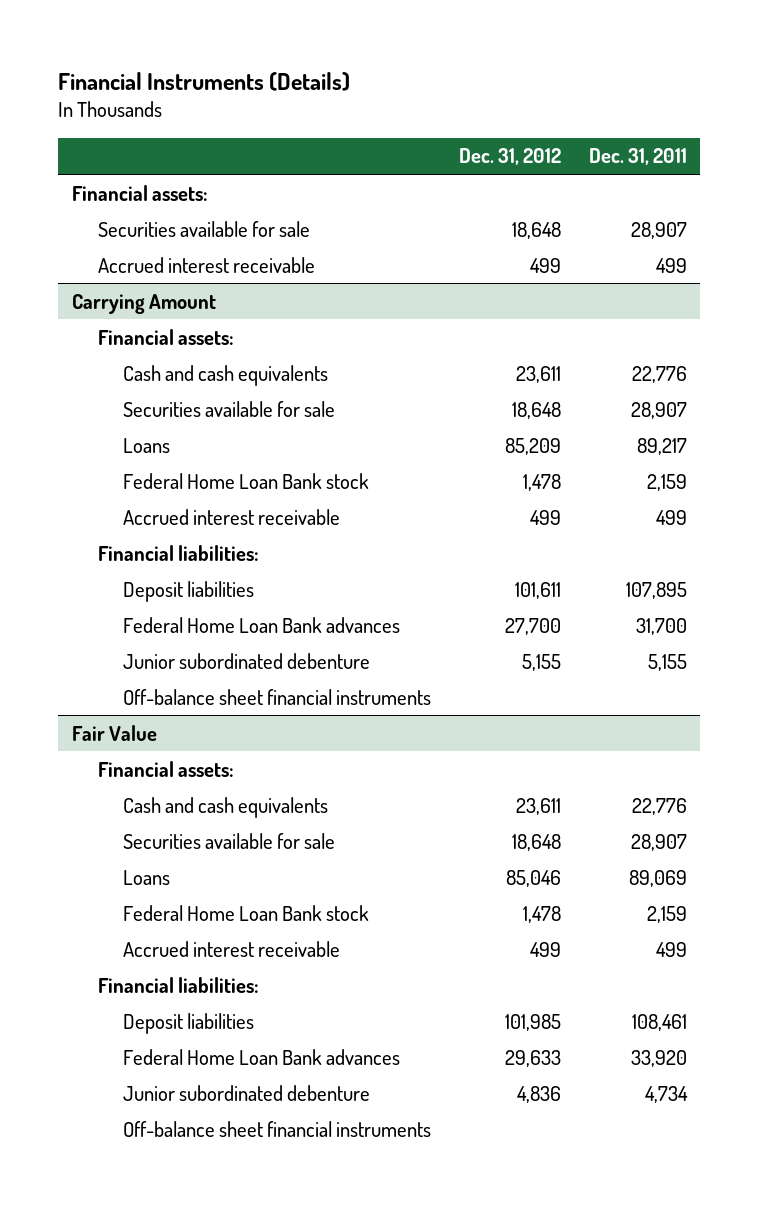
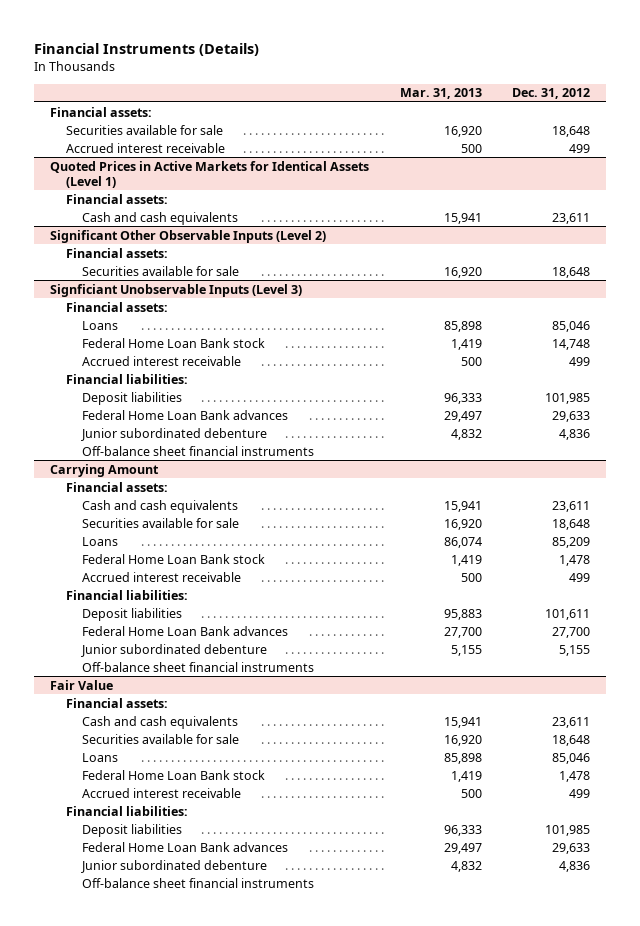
[588,148,687,166] Dec. 31, 2011 -> none
none -> [399,88,482,100] Mar. 31, 2013
none -> [49,160,369,188] Quoted Prices in Active Markets for Identical Assets (Level 1)
none -> [65,193,168,204] Financial assets:
none -> [81,211,238,225] Cash and cash equivalents
none -> [49,229,326,243] Significant Other Observable Inputs (Level 2)
none -> [65,247,168,258] Financial assets:
none -> [81,265,239,276] Securities available for sale
none -> [49,283,302,297] Signficiant Unobservable Inputs (Level 3)
none -> [65,301,168,312] Financial assets:
none -> [81,320,118,330] Loans
none -> [81,337,265,348] Federal Home Loan Bank stock
none -> [81,355,241,366] Accrued interest receivable
none -> [65,373,188,384] Financial liabilities:
none -> [81,391,182,405] Deposit liabilities
none -> [81,409,288,420] Federal Home Loan Bank advances
none -> [80,427,267,441] Junior subordinated debenture
none -> [81,445,314,456] Off-balance sheet financial instruments

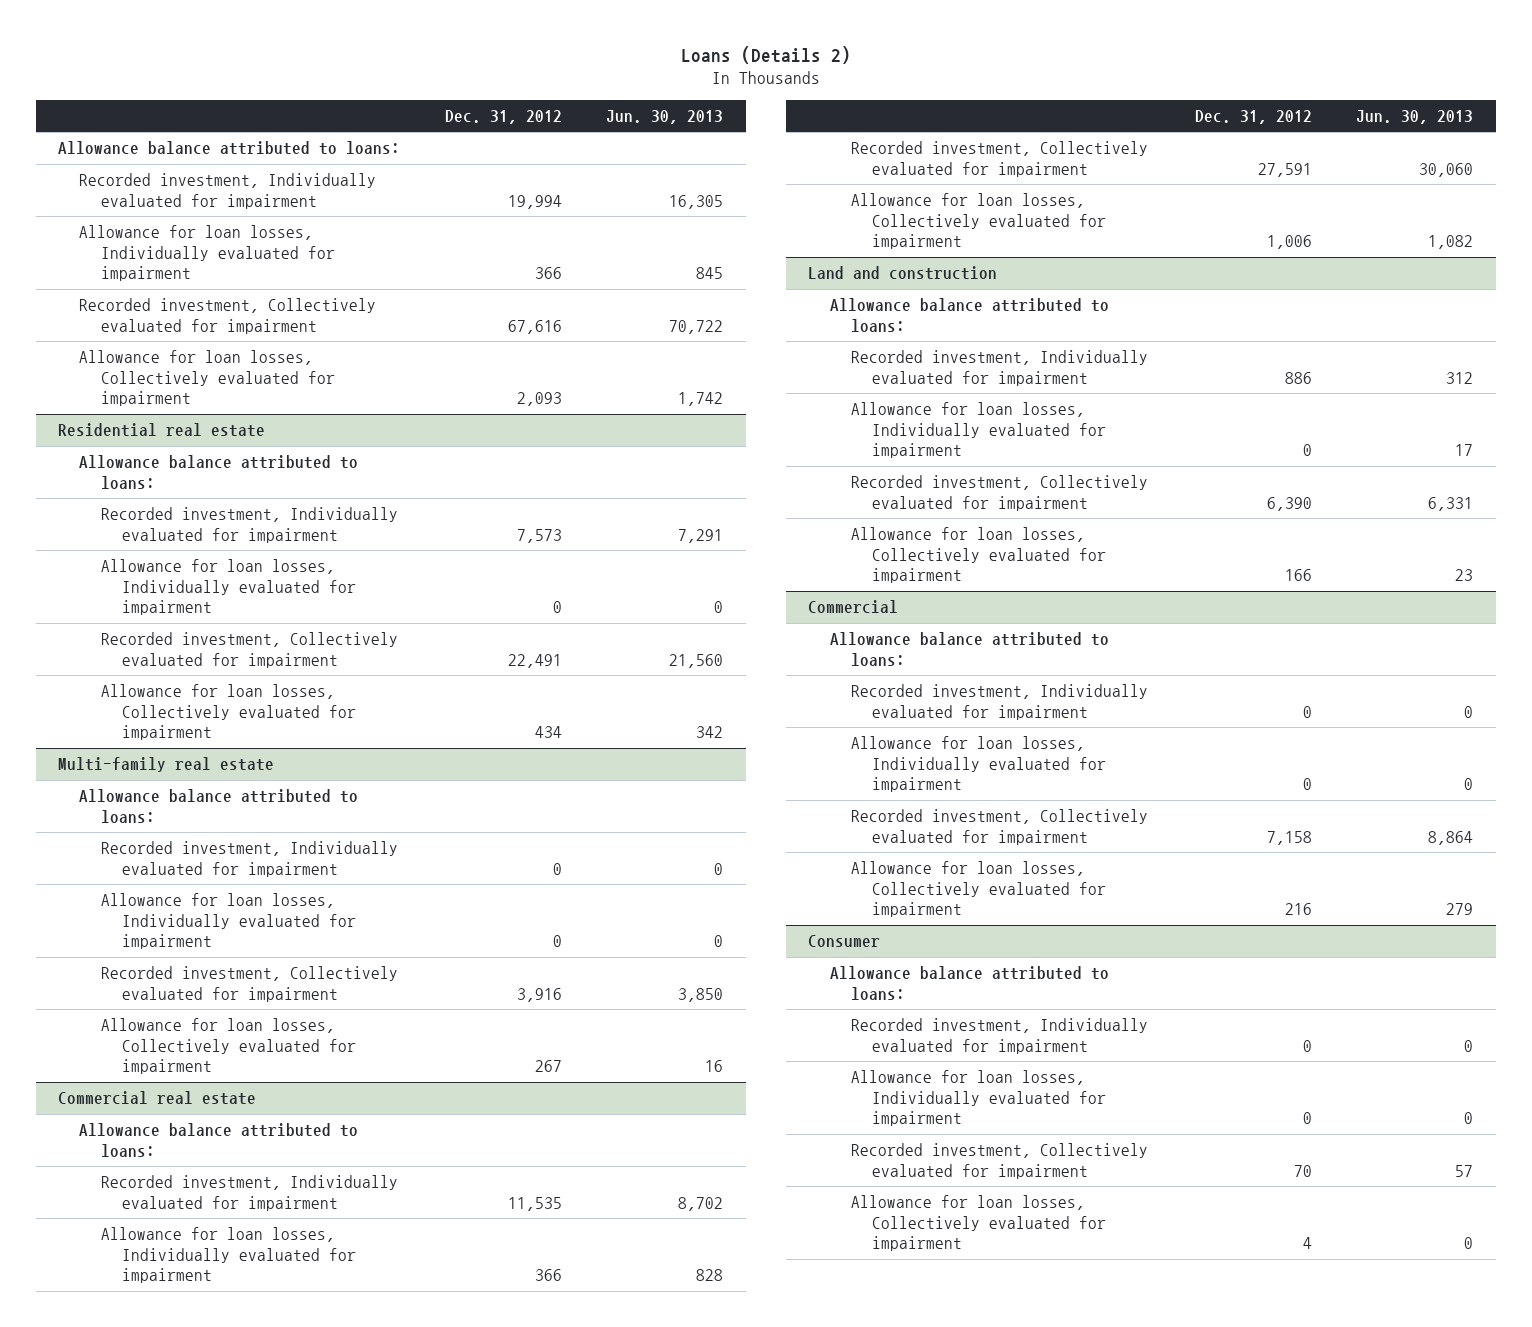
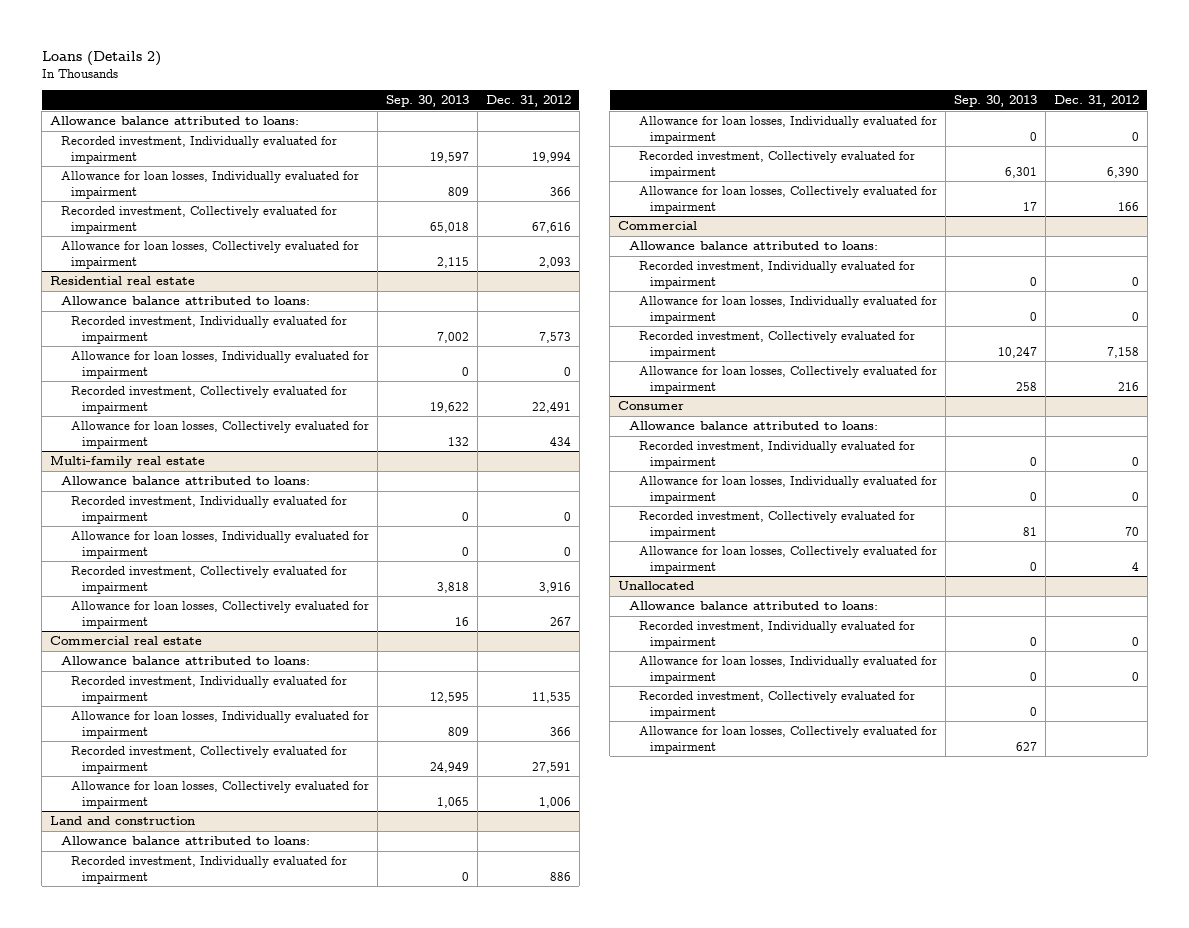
[606,109,724,124] Jun. 30, 2013 -> none
none -> [386,95,470,108] Sep. 30, 2013
none -> [618,581,695,591] Unallocated
none -> [628,601,878,611] Allowance balance attributed to loans:
none -> [639,621,916,649] Recorded investment, Individually evaluated for impairment
none -> [639,656,938,684] Allowance for loan losses, Individually evaluated for impairment
none -> [639,691,916,719] Recorded investment, Collectively evaluated for impairment
none -> [639,726,938,754] Allowance for loan losses, Collectively evaluated for impairment

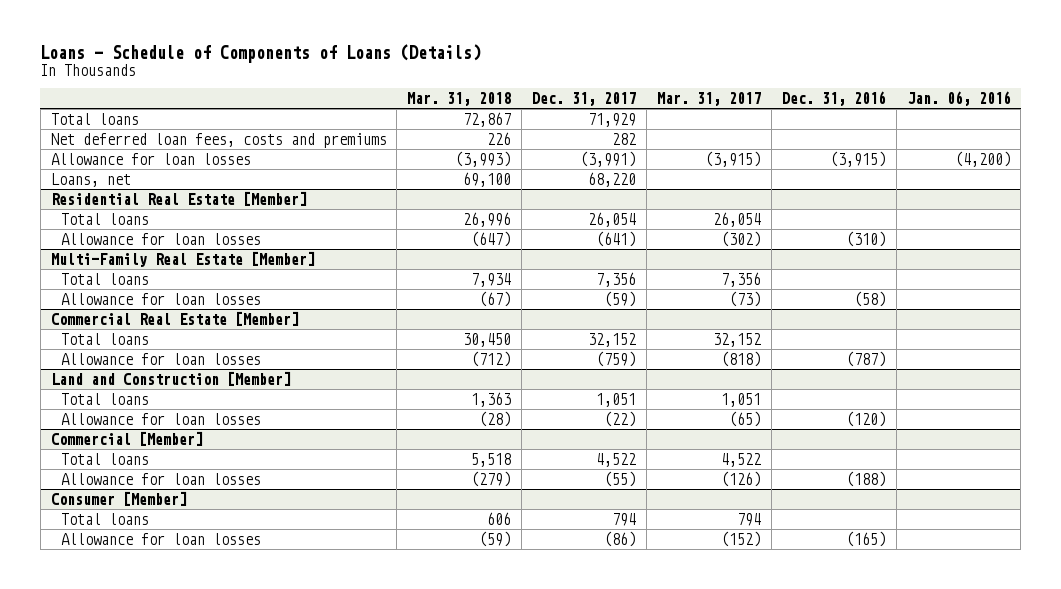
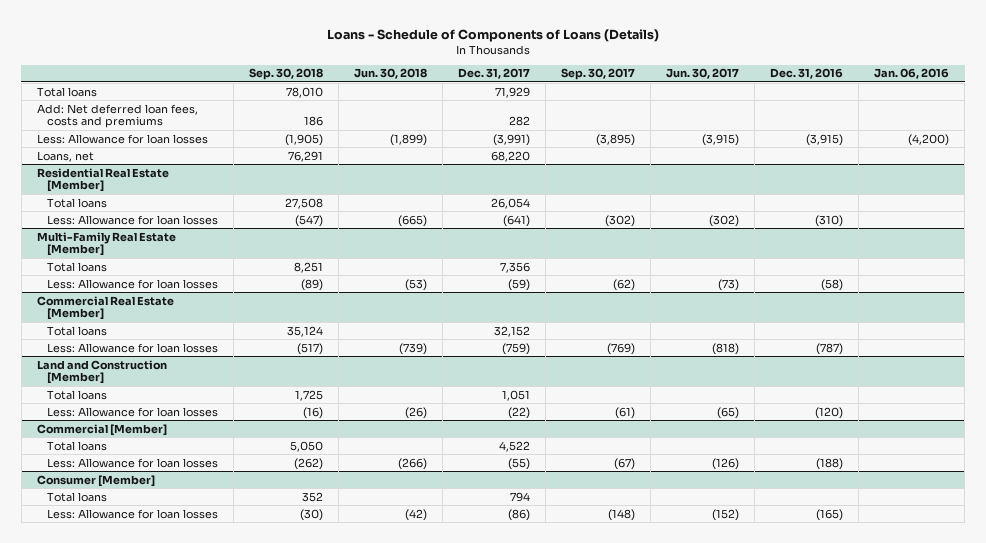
[407,91,512,106] Mar. 31, 2018 -> none
[656,91,761,106] Mar. 31, 2017 -> none
none -> [248,68,323,81] Sep. 30, 2018
none -> [353,68,427,80] Jun. 30, 2018
none -> [560,68,635,81] Sep. 30, 2017
none -> [666,68,740,80] Jun. 30, 2017
[50,132,387,148] Net deferred loan fees, costs and premiums -> [36,103,198,129] Add: Net deferred loan fees, costs and premiums
[50,152,251,165] Allowance for loan losses -> [36,133,208,144] Less: Allowance for loan losses
[61,232,262,245] Allowance for loan losses -> [46,214,218,225] Less: Allowance for loan losses
[61,292,262,305] Allowance for loan losses -> [46,278,218,289] Less: Allowance for loan losses
[61,352,262,365] Allowance for loan losses -> [46,342,218,353] Less: Allowance for loan losses
[61,412,262,425] Allowance for loan losses -> [46,406,218,417] Less: Allowance for loan losses
[61,472,262,485] Allowance for loan losses -> [46,457,218,468] Less: Allowance for loan losses
[61,532,262,545] Allowance for loan losses -> [46,508,218,519] Less: Allowance for loan losses

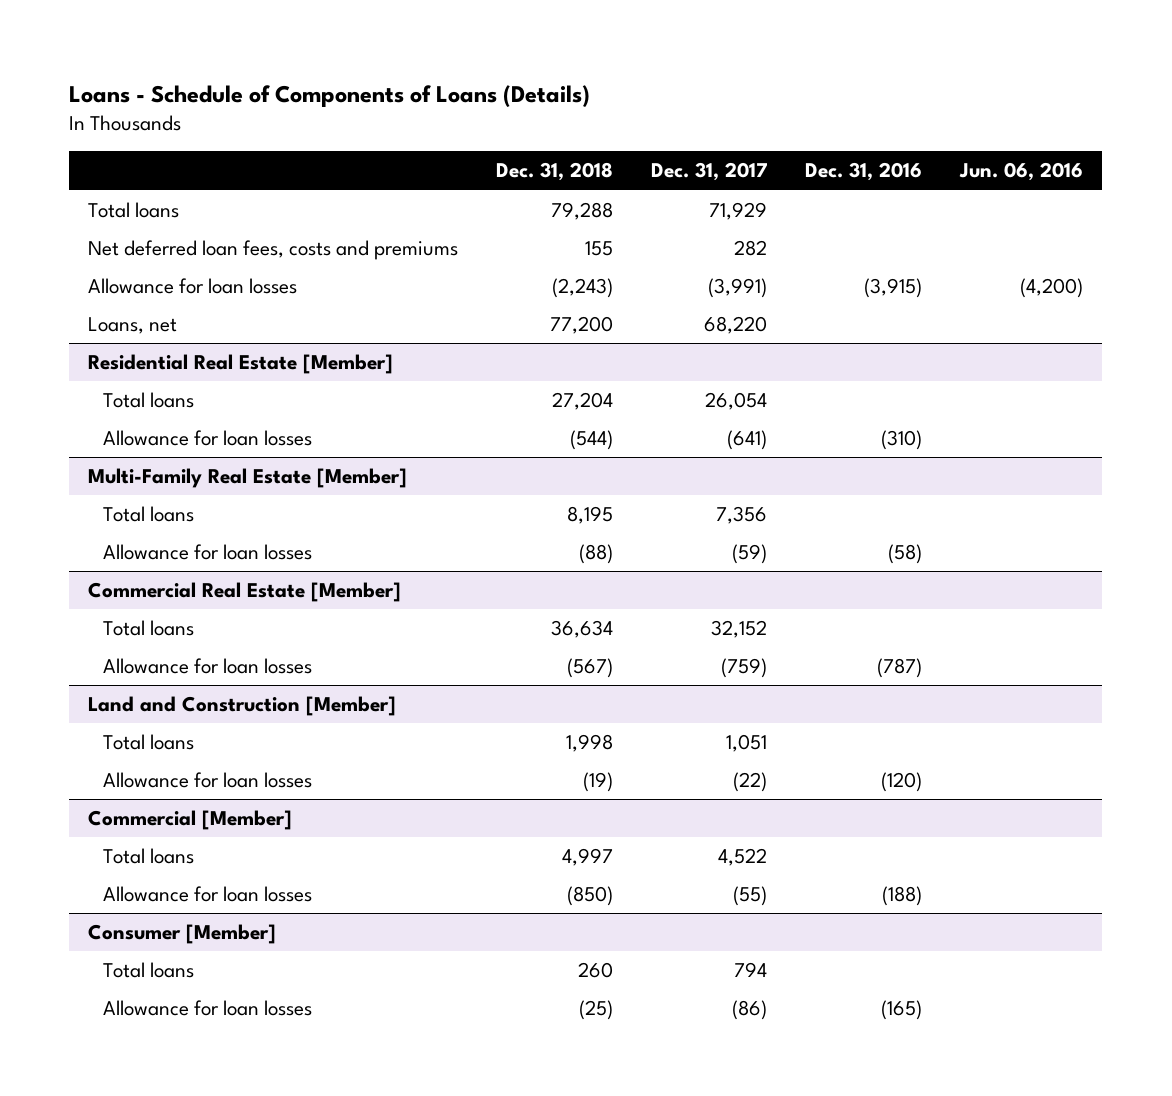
[248,68,323,81] Sep. 30, 2018 -> none
[353,68,427,80] Jun. 30, 2018 -> none
[560,68,635,81] Sep. 30, 2017 -> none
[666,68,740,80] Jun. 30, 2017 -> none
[874,68,950,80] Jan. 06, 2016 -> none
none -> [496,162,614,182] Dec. 31, 2018
none -> [959,162,1084,182] Jun. 06, 2016
[36,103,198,129] Add: Net deferred loan fees, costs and premiums -> [88,240,459,261] Net deferred loan fees, costs and premiums
[36,133,208,144] Less: Allowance for loan losses -> [88,278,298,295] Allowance for loan losses
[46,214,218,225] Less: Allowance for loan losses -> [103,430,313,447] Allowance for loan losses
[46,278,218,289] Less: Allowance for loan losses -> [103,544,313,561] Allowance for loan losses
[46,342,218,353] Less: Allowance for loan losses -> [103,658,313,675] Allowance for loan losses
[46,406,218,417] Less: Allowance for loan losses -> [103,772,313,789] Allowance for loan losses
[46,457,218,468] Less: Allowance for loan losses -> [103,886,313,903] Allowance for loan losses
[46,508,218,519] Less: Allowance for loan losses -> [103,1000,313,1017] Allowance for loan losses

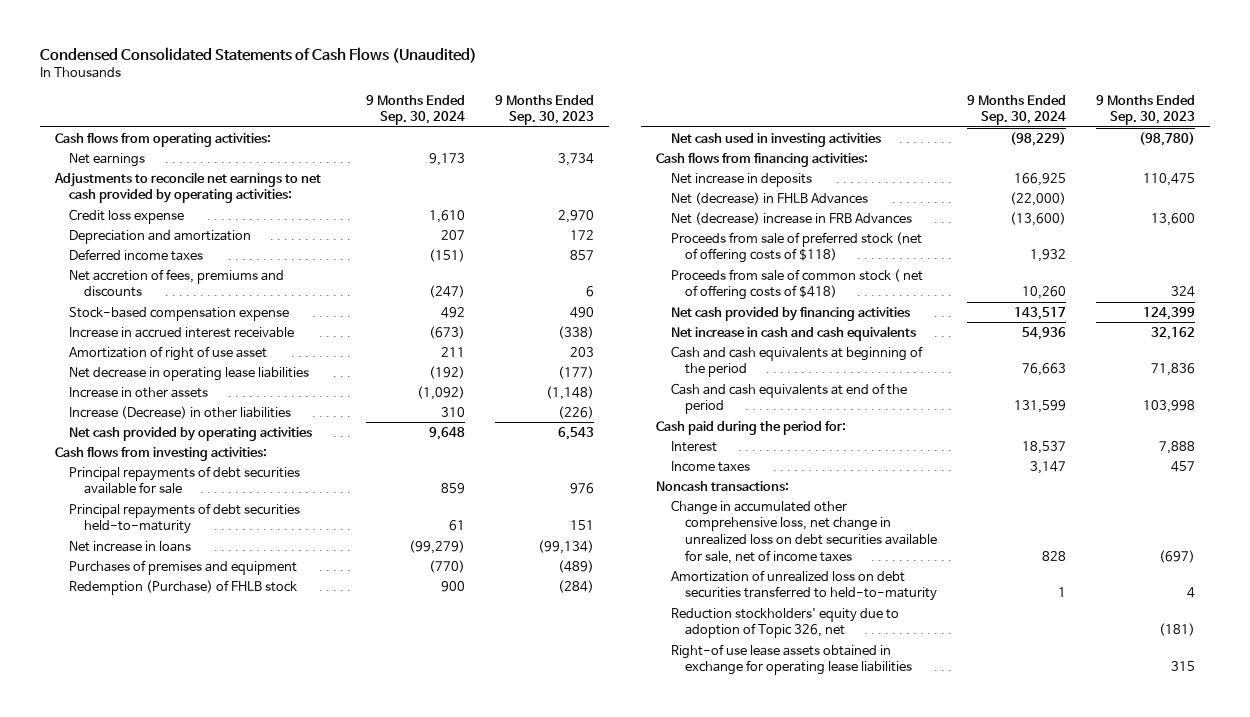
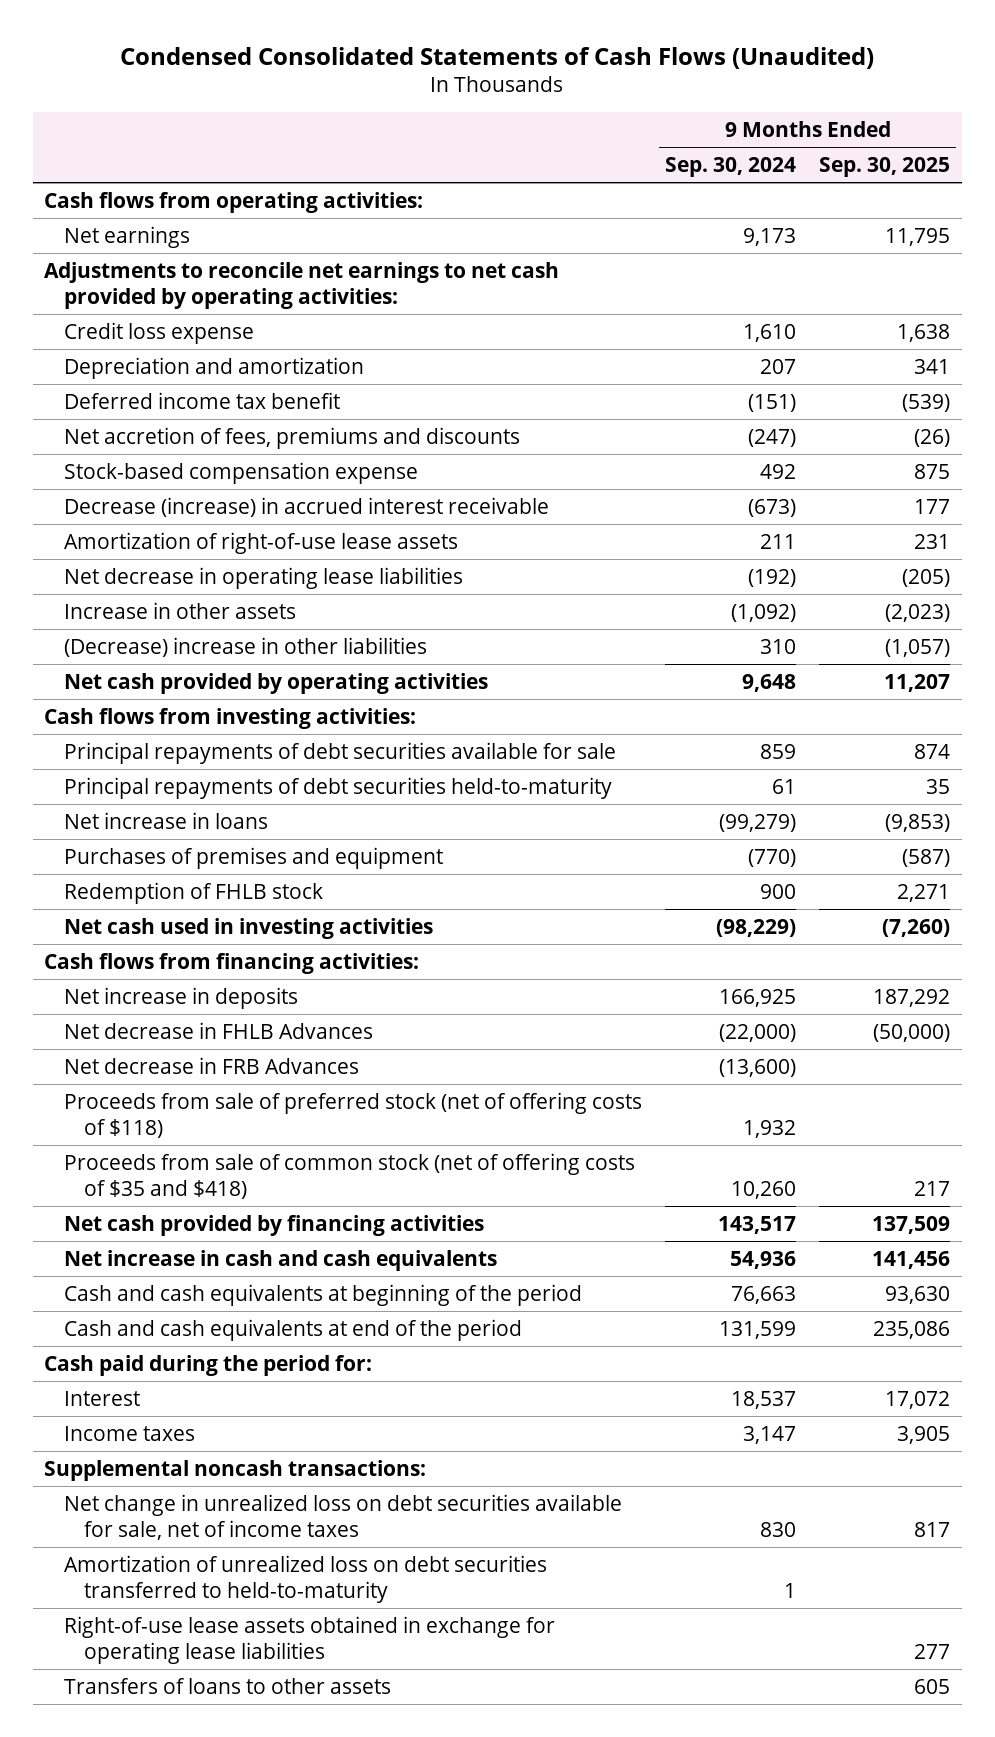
[494,94,594,126] 9 Months Ended Sep. 30, 2023 -> none
none -> [819,157,951,178] Sep. 30, 2025
[69,248,204,261] Deferred income taxes -> [64,391,341,409] Deferred income tax benefit
[69,326,295,338] Increase in accrued interest receivable -> [64,496,550,517] Decrease (increase) in accrued interest receivable
[69,345,268,361] Amortization of right of use asset -> [64,531,459,554] Amortization of right-of-use lease assets
[69,405,292,419] Increase (Decrease) in other liabilities -> [64,636,428,657] (Decrease) increase in other liabilities
[69,579,298,595] Redemption (Purchase) of FHLB stock -> [64,881,324,904] Redemption of FHLB stock
[670,191,868,205] Net (decrease) in FHLB Advances -> [64,1021,374,1039] Net decrease in FHLB Advances
[670,211,912,225] Net (decrease) increase in FRB Advances -> [64,1056,360,1074] Net decrease in FRB Advances
[670,268,923,301] Proceeds from sale of common stock ( net of offering costs of $418) -> [64,1152,636,1200] Proceeds from sale of common stock (net of offering costs of $35 and $418)
[656,480,790,491] Noncash transactions: -> [44,1459,427,1481] Supplemental noncash transactions:
[670,499,938,564] Change in accumulated other comprehensive loss, net change in unrealized loss on debt securities available for sale, net of income taxes -> [64,1493,623,1541] Net change in unrealized loss on debt securities available for sale, net of income taxes
[1042,550,1067,561] 828 -> [760,1522,797,1538] 830
[670,607,899,639] Reduction stockholders' equity due to adoption of Topic 326, net -> none
[670,643,913,676] Right-of use lease assets obtained in exchange for operating lease liabilities -> [64,1615,556,1665] Right-of-use lease assets obtained in exchange for operating lease liabilities
none -> [64,1677,392,1694] Transfers of loans to other assets

